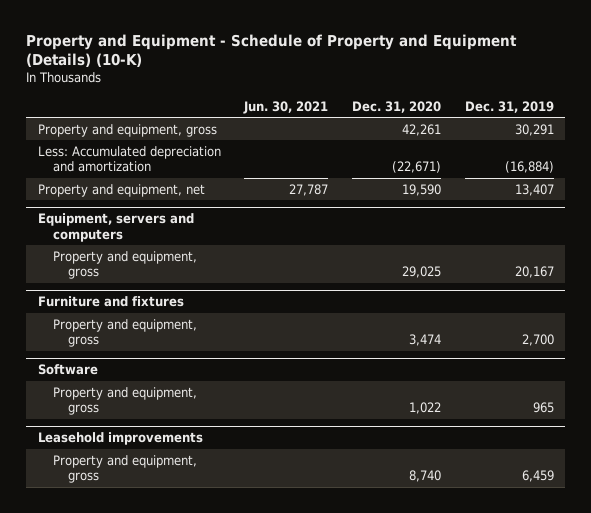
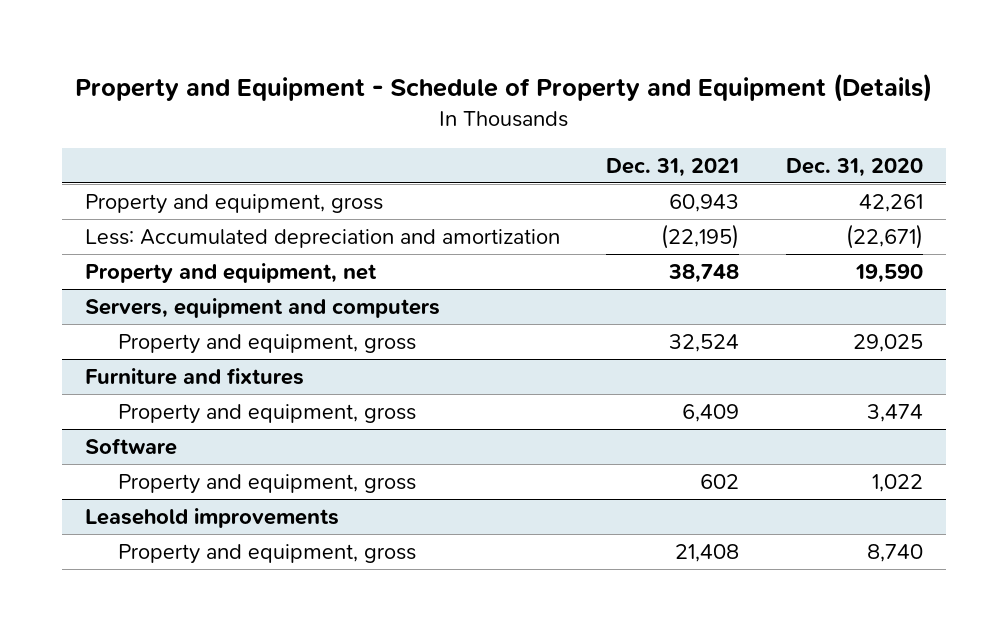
[25,33,517,68] Property and Equipment - Schedule of Property and Equipment (Details) (10-K) -> [74,72,932,102] Property and Equipment - Schedule of Property and Equipment (Details)
[243,100,329,114] Jun. 30, 2021 -> none
[464,100,554,113] Dec. 31, 2019 -> none
none -> [606,157,740,177] Dec. 31, 2021
[37,213,194,242] Equipment, servers and computers -> [84,298,440,319] Servers, equipment and computers

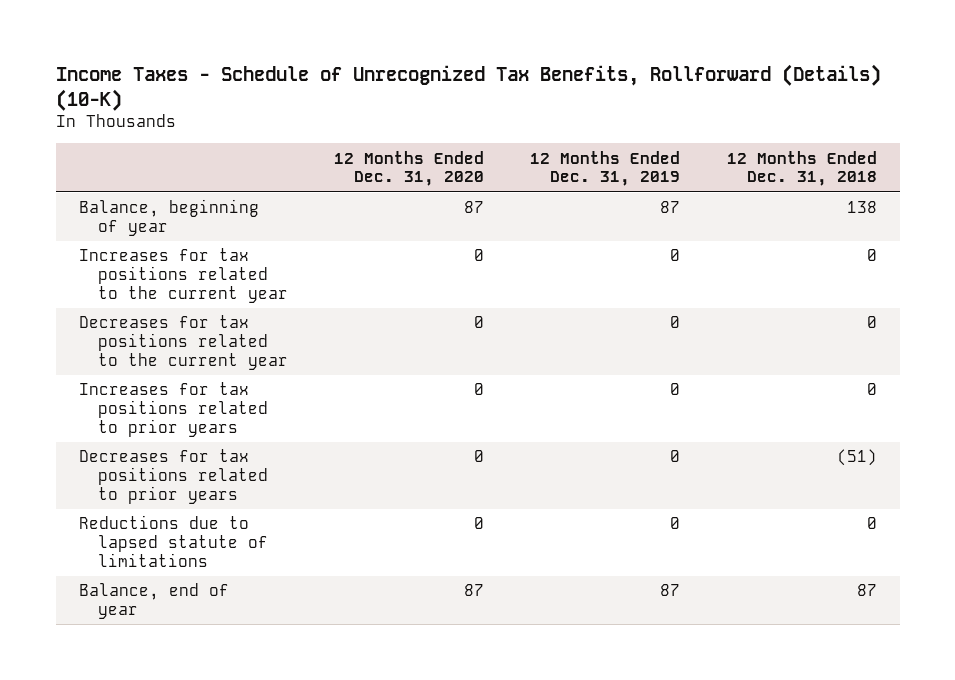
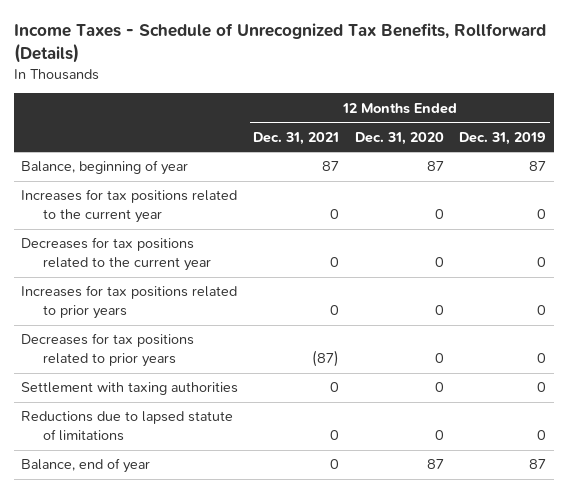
[55,63,881,111] Income Taxes - Schedule of Unrecognized Tax Benefits, Rollforward (Details) (10-K) -> [13,23,546,63] Income Taxes - Schedule of Unrecognized Tax Benefits, Rollforward (Details)
[726,150,877,187] 12 Months Ended Dec. 31, 2018 -> none
none -> [253,131,340,145] Dec. 31, 2021
none -> [21,382,239,396] Settlement with taxing authorities

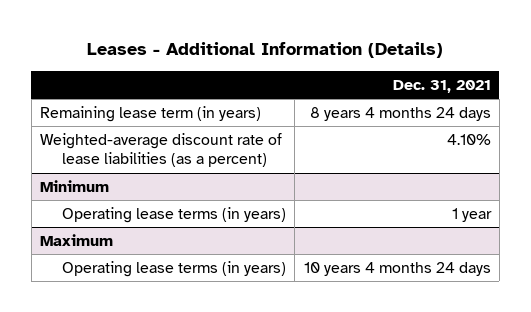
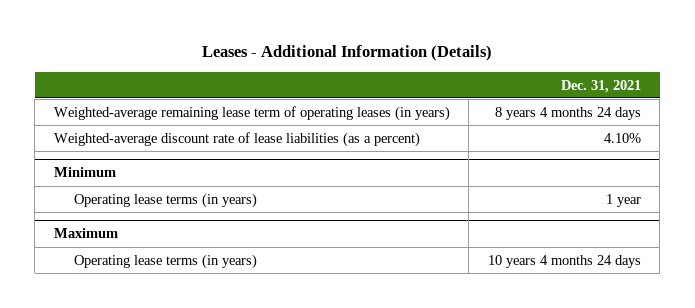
[39,105,261,122] Remaining lease term (in years) -> [53,105,450,121] Weighted-average remaining lease term of operating leases (in years)

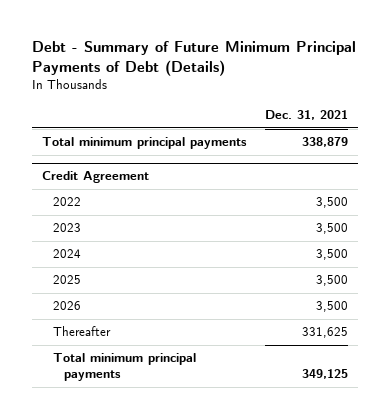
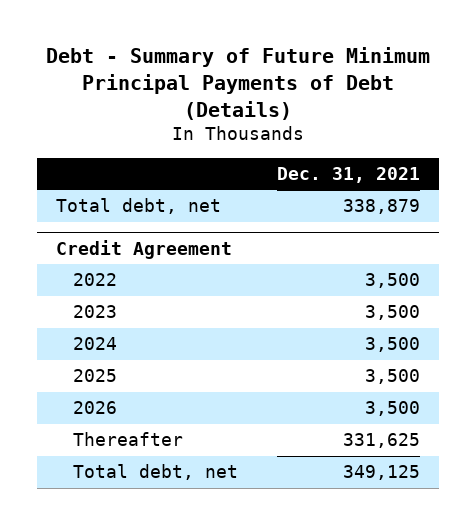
[41,137,247,150] Total minimum principal payments -> [55,198,221,215] Total debt, net
[52,353,196,382] Total minimum principal payments -> [73,464,239,481] Total debt, net

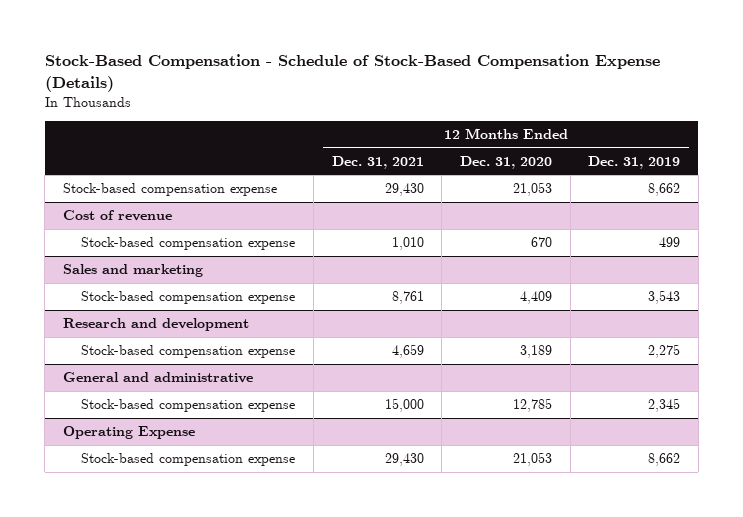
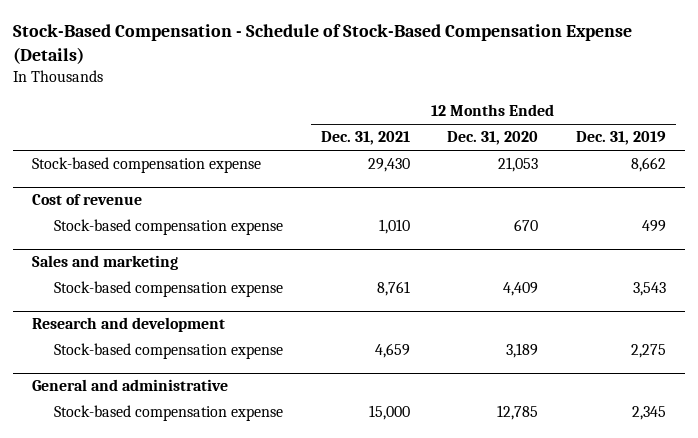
[62,426,195,440] Operating Expense -> none
[81,453,296,467] Stock-based compensation expense -> none

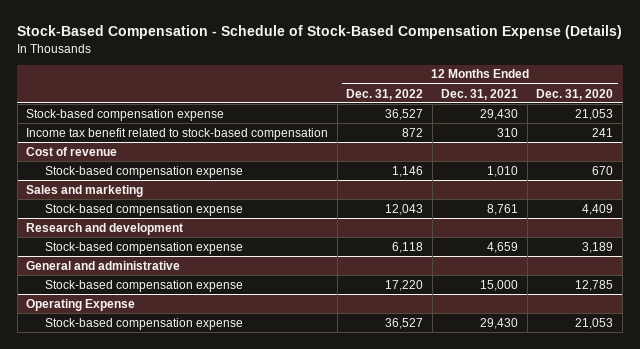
[576,131,667,146] Dec. 31, 2019 -> none
none -> [346,88,424,100] Dec. 31, 2022
none -> [26,127,329,140] Income tax benefit related to stock-based compensation
none -> [26,298,136,311] Operating Expense
none -> [44,317,243,330] Stock-based compensation expense

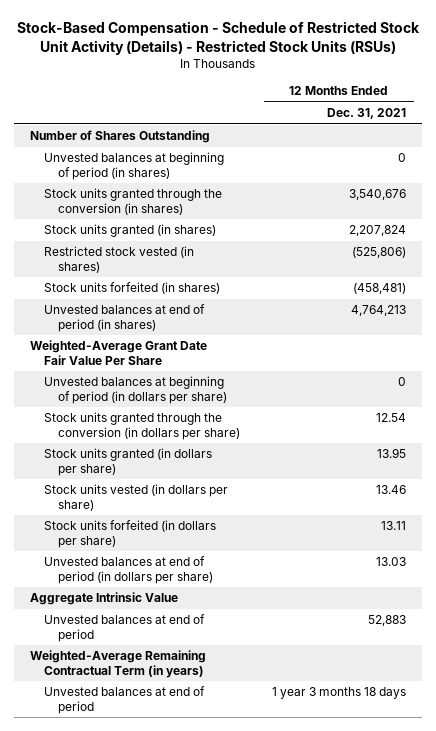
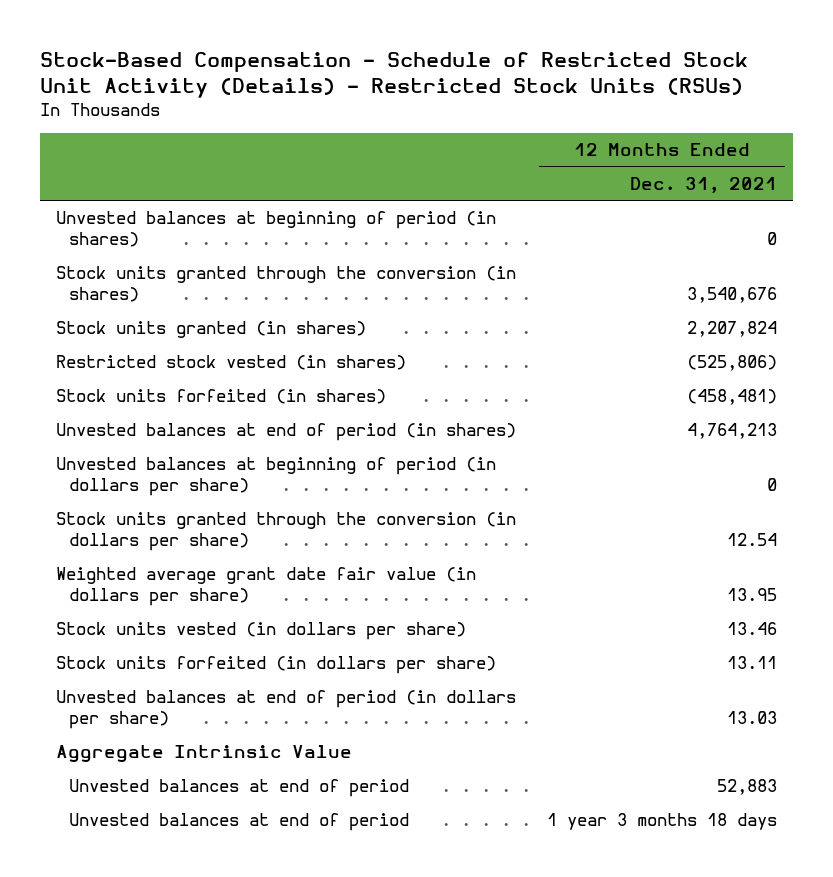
[30,130,211,144] Number of Shares Outstanding -> none
[30,340,208,365] Weighted-Average Grant Date Fair Value Per Share -> none
[44,448,213,476] Stock units granted (in dollars per share) -> [55,567,476,607] Weighted average grant date fair value (in dollars per share)
[30,650,207,678] Weighted-Average Remaining Contractual Term (in years) -> none

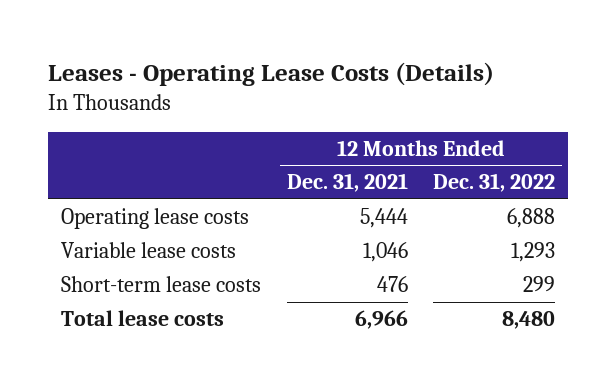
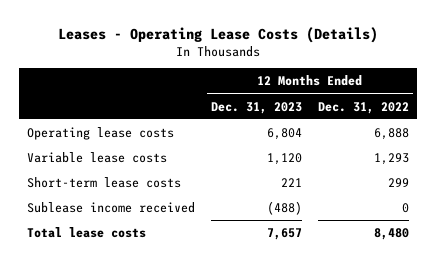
[286,173,408,193] Dec. 31, 2021 -> none
none -> [211,101,303,114] Dec. 31, 2023
none -> [27,202,196,214] Sublease income received

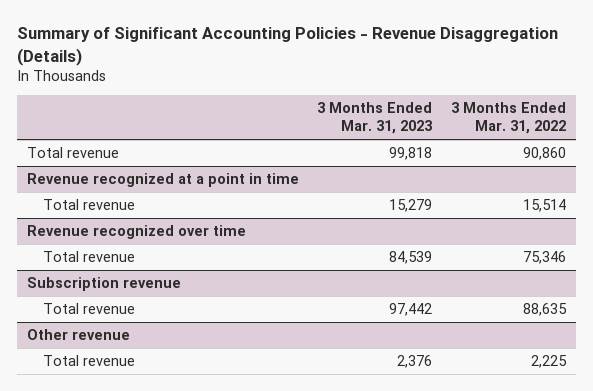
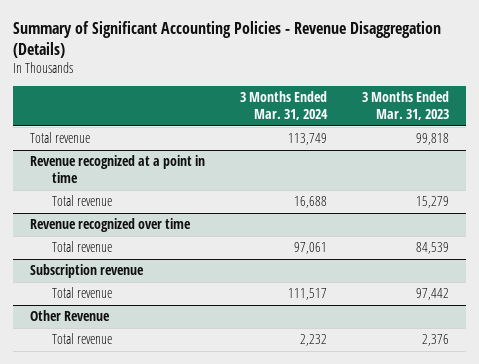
[451,102,567,135] 3 Months Ended Mar. 31, 2022 -> none
none -> [240,91,329,121] 3 Months Ended Mar. 31, 2024
[26,328,130,340] Other revenue -> [30,310,111,322] Other Revenue

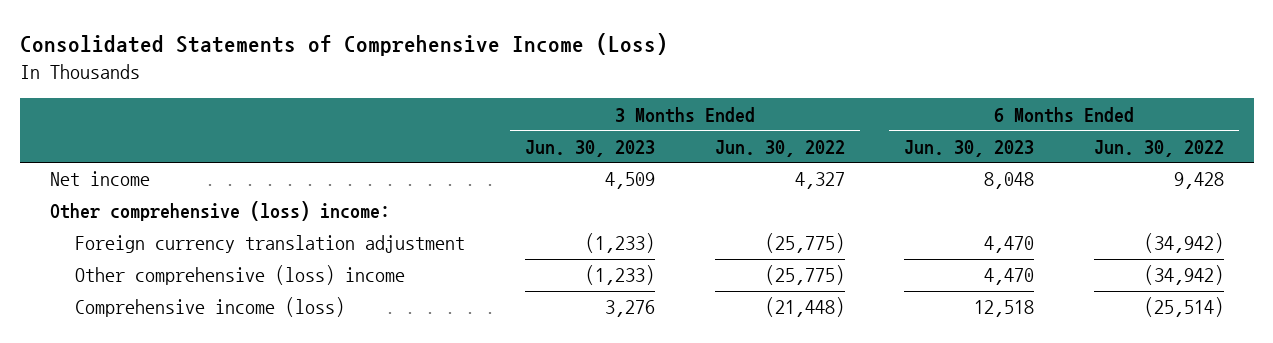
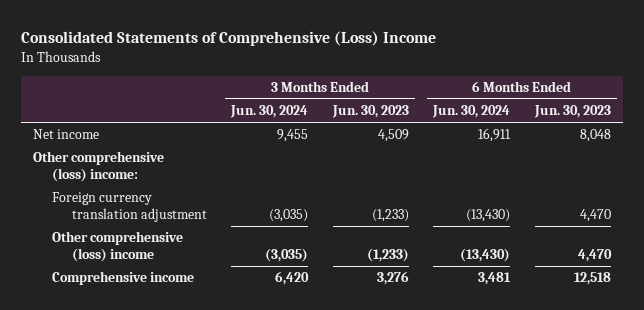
[19,32,668,56] Consolidated Statements of Comprehensive Income (Loss) -> [20,30,436,46] Consolidated Statements of Comprehensive (Loss) Income
[714,139,845,157] Jun. 30, 2022 -> none
[1093,139,1224,157] Jun. 30, 2022 -> none
none -> [230,105,309,119] Jun. 30, 2024
none -> [432,105,511,119] Jun. 30, 2024
[75,297,346,318] Comprehensive income (loss) -> [52,271,195,286] Comprehensive income

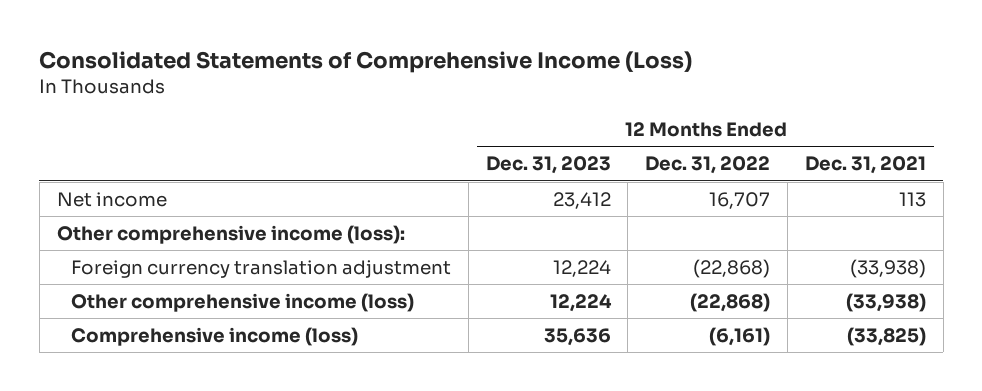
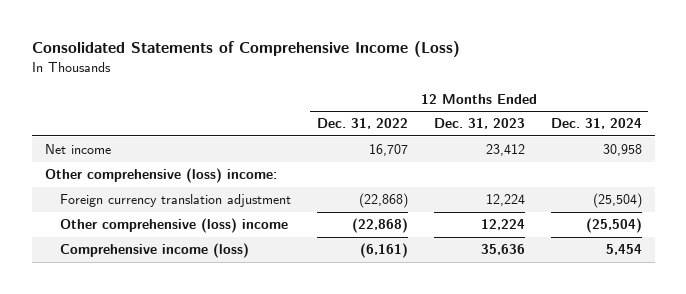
[804,156,926,175] Dec. 31, 2021 -> none
none -> [550,118,642,130] Dec. 31, 2024
[56,224,405,244] Other comprehensive income (loss): -> [44,168,277,184] Other comprehensive (loss) income:
[71,292,415,312] Other comprehensive income (loss) -> [59,218,288,234] Other comprehensive (loss) income

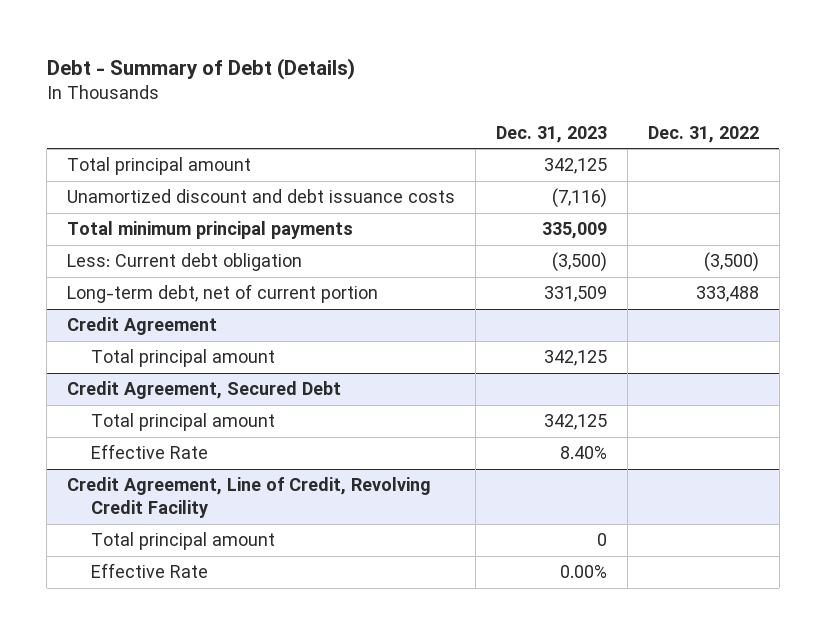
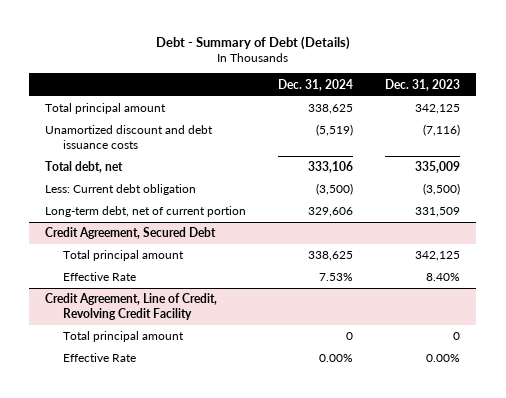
[647,125,759,143] Dec. 31, 2022 -> none
none -> [278,78,354,91] Dec. 31, 2024
[67,221,354,240] Total minimum principal payments -> [45,161,124,174] Total debt, net
[67,317,218,336] Credit Agreement -> none
[90,349,275,368] Total principal amount -> none

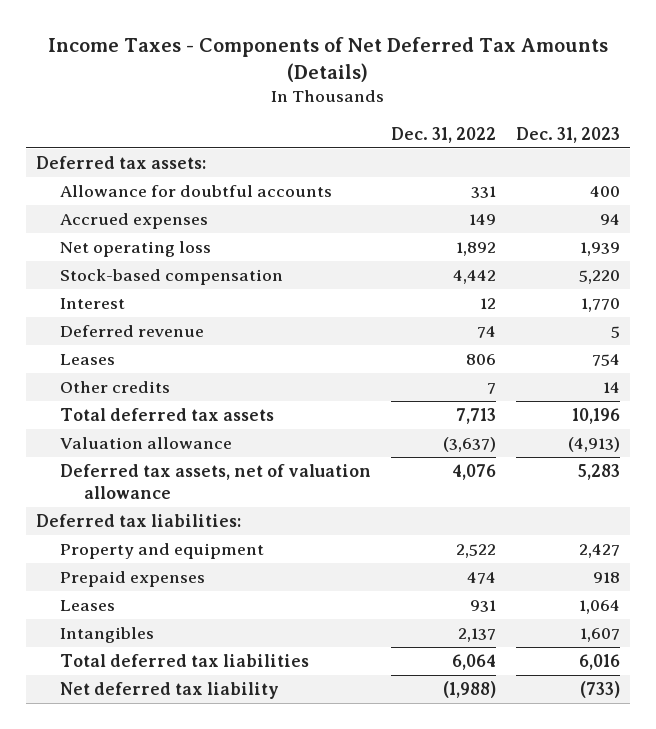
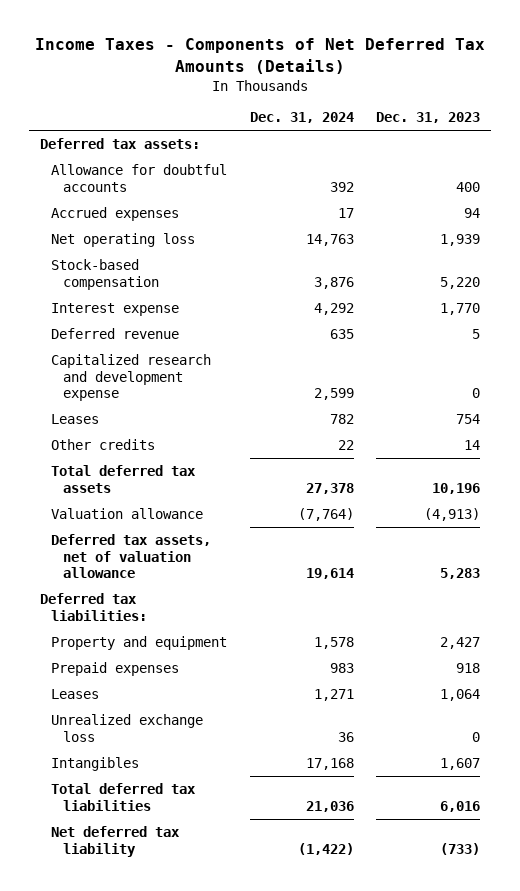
[390,126,496,143] Dec. 31, 2022 -> none
none -> [249,112,354,124] Dec. 31, 2024
[59,297,125,309] Interest -> [51,303,180,317] Interest expense
none -> [51,354,212,402] Capitalized research and development expense
none -> [51,714,204,742] Unrealized exchange loss

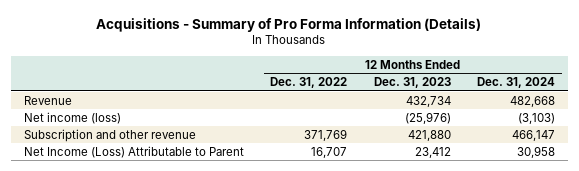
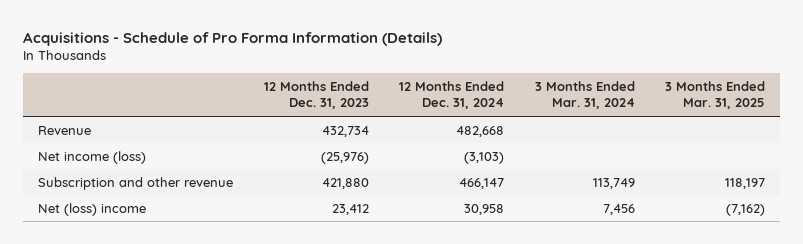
[96,17,482,32] Acquisitions - Summary of Pro Forma Information (Details) -> [22,31,442,46] Acquisitions - Schedule of Pro Forma Information (Details)
[270,77,348,89] Dec. 31, 2022 -> none
none -> [534,80,635,110] 3 Months Ended Mar. 31, 2024
none -> [664,80,765,110] 3 Months Ended Mar. 31, 2025
[23,145,244,158] Net Income (Loss) Attributable to Parent -> [38,202,147,216] Net (loss) income

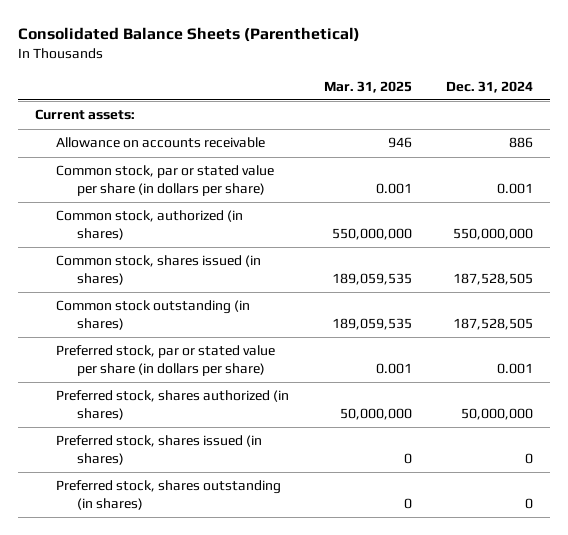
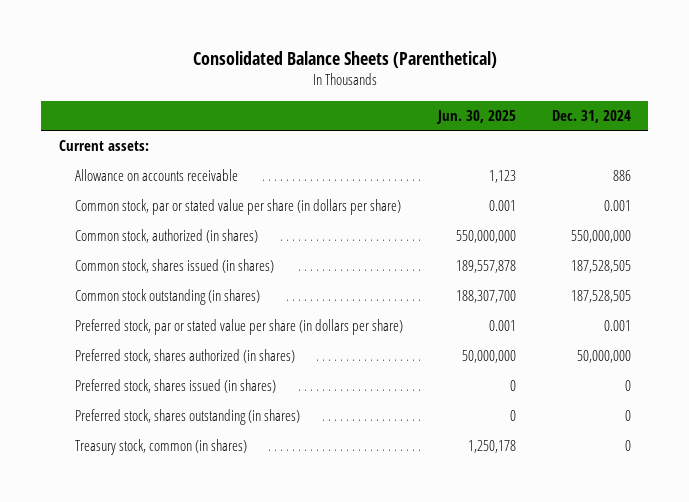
[323,80,412,93] Mar. 31, 2025 -> none
none -> [436,109,517,124] Jun. 30, 2025
none -> [75,439,248,456] Treasury stock, common (in shares)

